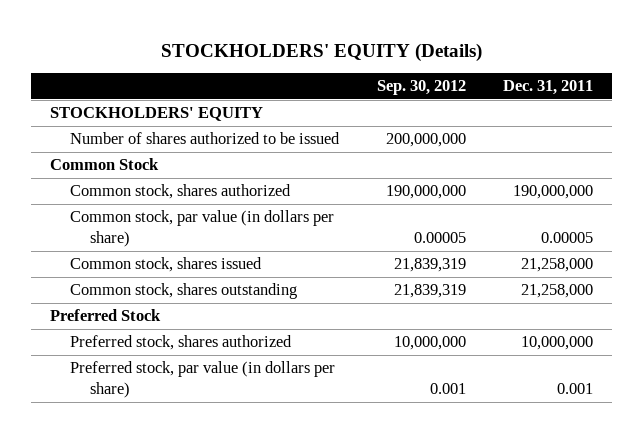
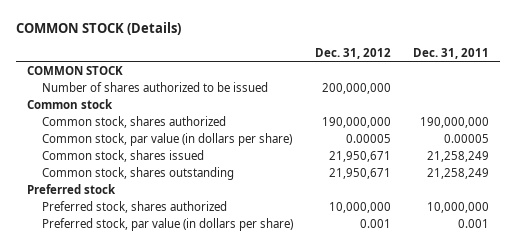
[160,42,482,62] STOCKHOLDERS' EQUITY (Details) -> [15,22,181,36] COMMON STOCK (Details)
[376,80,466,96] Sep. 30, 2012 -> none
none -> [314,48,391,60] Dec. 31, 2012
[50,107,264,122] STOCKHOLDERS' EQUITY -> [26,66,123,76] COMMON STOCK
[50,158,160,171] Common Stock -> [26,99,113,110] Common stock
[521,258,594,273] 21,258,000 -> [426,151,489,163] 21,258,249
[521,284,594,299] 21,258,000 -> [426,168,489,180] 21,258,249
[50,309,162,322] Preferred Stock -> [26,184,116,195] Preferred stock

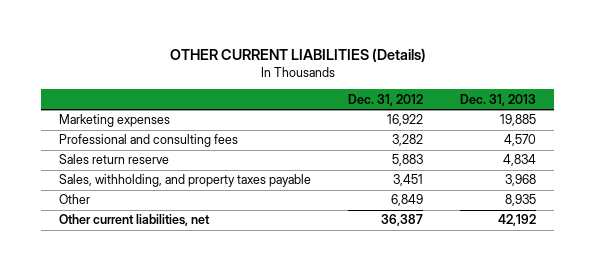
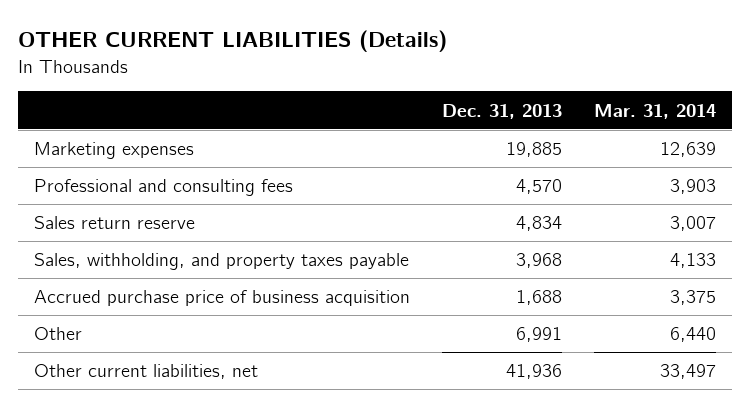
[348,93,424,106] Dec. 31, 2012 -> none
none -> [593,103,716,119] Mar. 31, 2014
none -> [33,290,410,307] Accrued purchase price of business acquisition
[505,194,537,207] 8,935 -> [515,327,562,343] 6,991
[498,214,537,227] 42,192 -> [505,364,562,380] 41,936

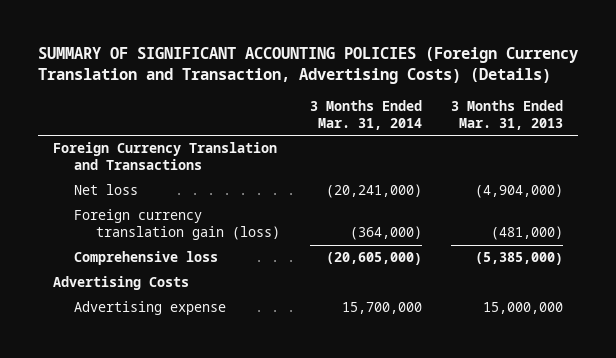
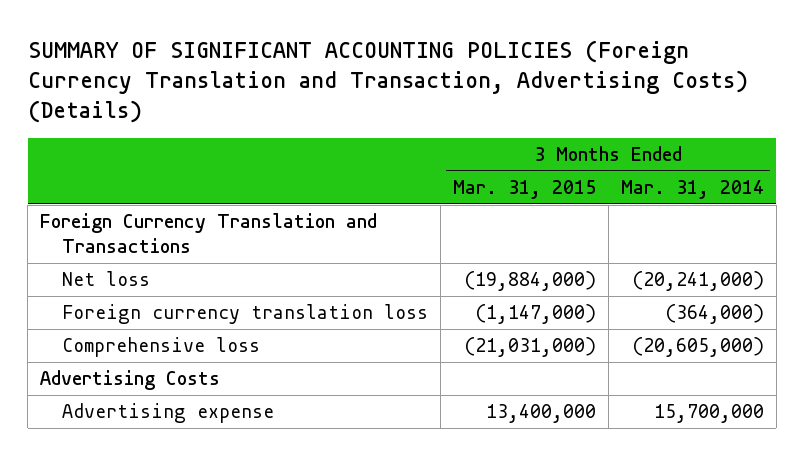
[451,99,564,130] 3 Months Ended Mar. 31, 2013 -> none
none -> [452,179,596,199] Mar. 31, 2015
[74,209,280,241] Foreign currency translation gain (loss) -> [61,304,428,325] Foreign currency translation loss

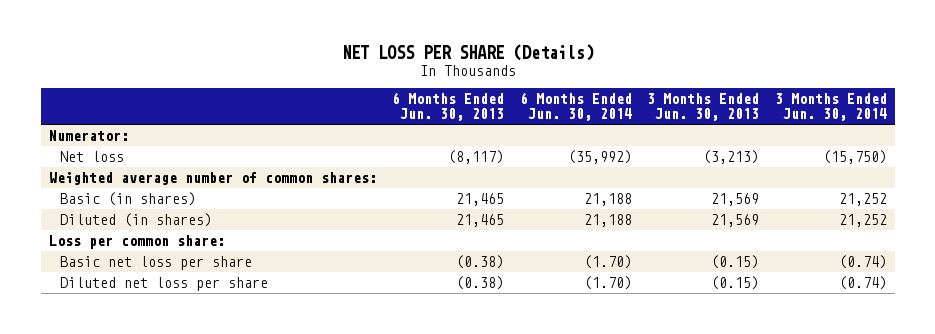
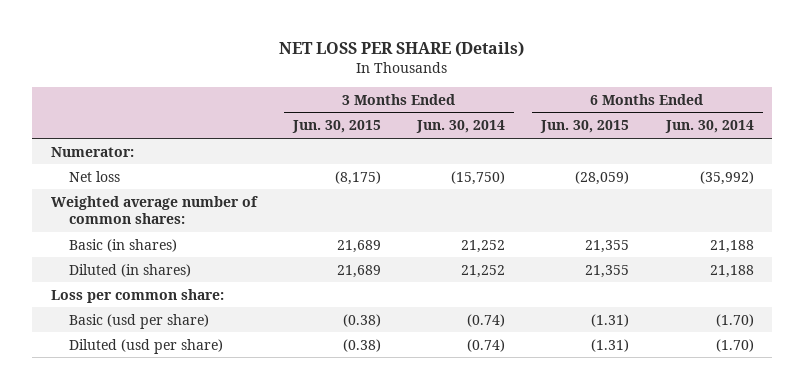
[392,91,505,122] 6 Months Ended Jun. 30, 2013 -> none
[647,92,760,122] 3 Months Ended Jun. 30, 2013 -> none
none -> [291,120,381,134] Jun. 30, 2015
none -> [540,120,630,134] Jun. 30, 2015
[59,256,252,271] Basic net loss per share -> [69,313,210,329] Basic (usd per share)
[59,277,268,292] Diluted net loss per share -> [69,338,224,354] Diluted (usd per share)

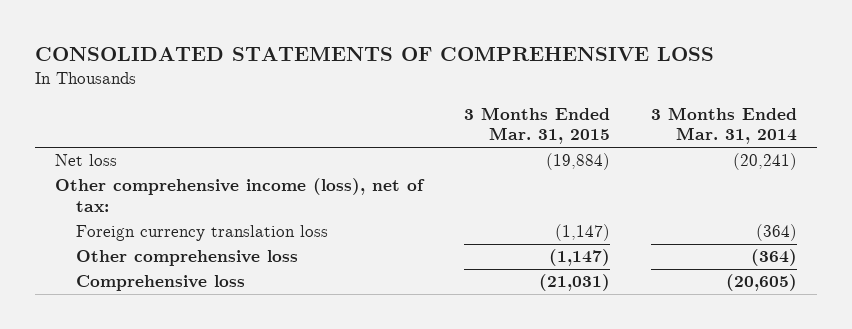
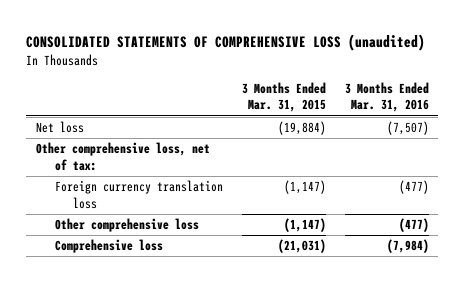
[34,46,714,62] CONSOLIDATED STATEMENTS OF COMPREHENSIVE LOSS -> [26,33,426,51] CONSOLIDATED STATEMENTS OF COMPREHENSIVE LOSS (unaudited)
[651,106,798,145] 3 Months Ended Mar. 31, 2014 -> none
none -> [344,82,429,113] 3 Months Ended Mar. 31, 2016
[55,178,426,213] Other comprehensive income (loss), net of tax: -> [35,142,210,171] Other comprehensive loss, net of tax:

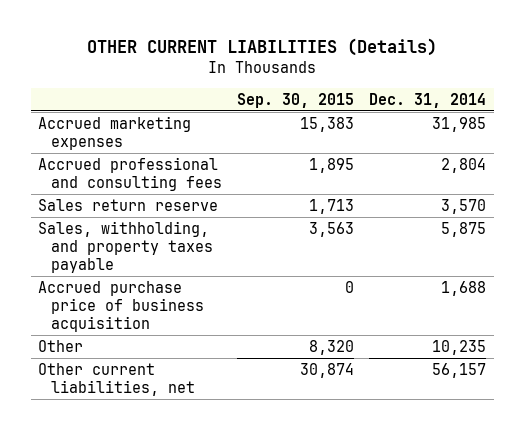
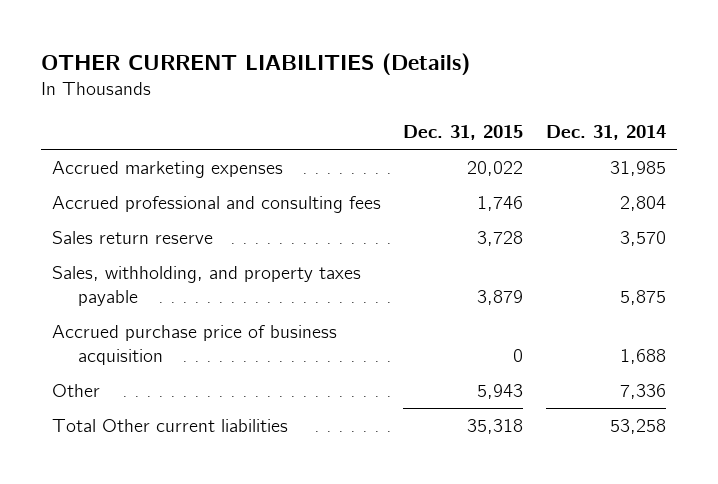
[237,92,355,108] Sep. 30, 2015 -> none
none -> [403,125,524,141] Dec. 31, 2015
[432,339,487,355] 10,235 -> [619,383,666,399] 7,336
[38,362,195,396] Other current liabilities, net -> [52,418,289,432] Total Other current liabilities
[432,362,487,378] 56,157 -> [609,418,666,434] 53,258

